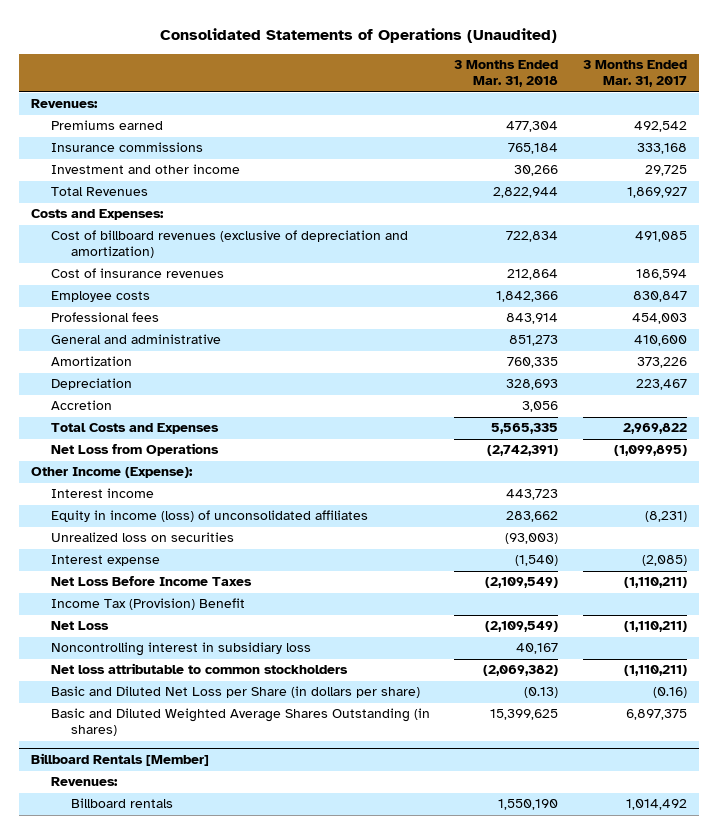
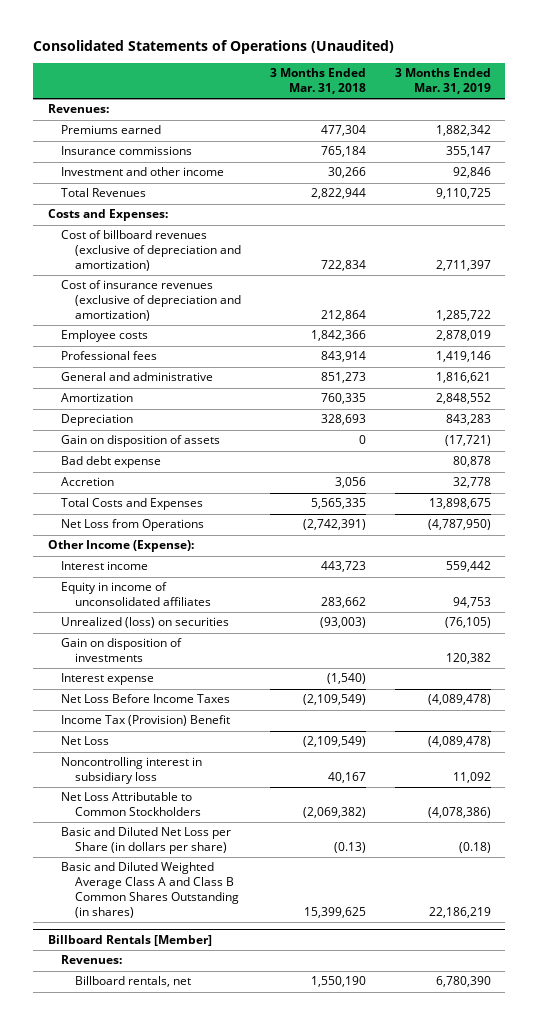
[582,60,687,88] 3 Months Ended Mar. 31, 2017 -> none
none -> [394,68,491,95] 3 Months Ended Mar. 31, 2019
[50,268,224,279] Cost of insurance revenues -> [61,280,241,322] Cost of insurance revenues (exclusive of depreciation and amortization)
none -> [61,435,221,448] Gain on disposition of assets
none -> [61,456,162,469] Bad debt expense
[50,510,368,523] Equity in income (loss) of unconsolidated affiliates -> [61,582,211,607] Equity in income of unconsolidated affiliates
[50,532,234,543] Unrealized loss on securities -> [61,617,230,629] Unrealized (loss) on securities
none -> [61,638,183,663] Gain on disposition of investments
[50,663,348,675] Net loss attributable to common stockholders -> [61,792,201,817] Net Loss Attributable to Common Stockholders
[50,708,430,737] Basic and Diluted Weighted Average Shares Outstanding (in shares) -> [61,862,239,919] Basic and Diluted Weighted Average Class A and Class B Common Shares Outstanding (in shares)
[70,798,173,809] Billboard rentals -> [74,976,191,988] Billboard rentals, net

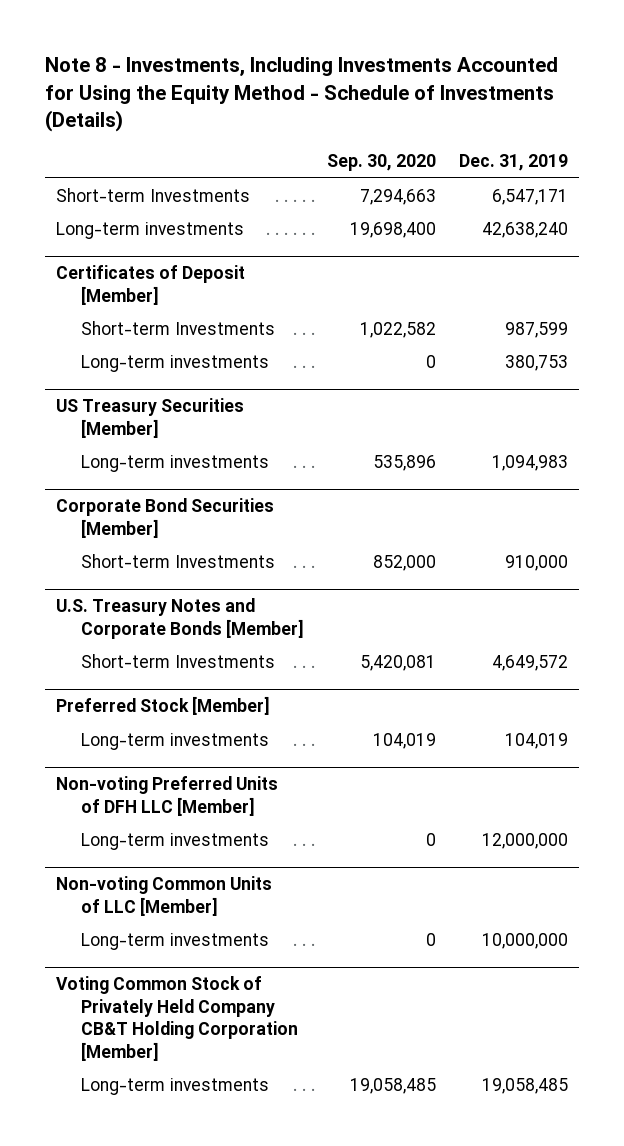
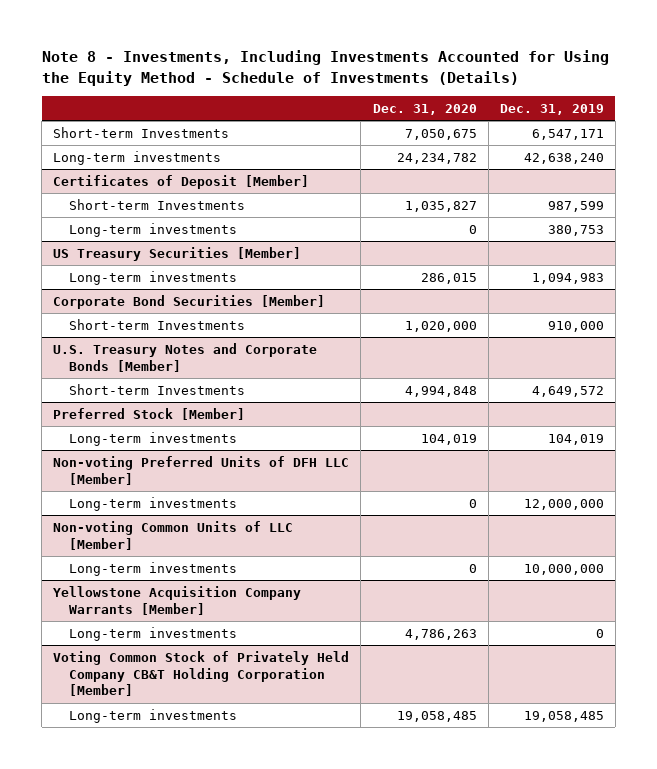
[326,154,436,172] Sep. 30, 2020 -> none
none -> [372,103,477,115] Dec. 31, 2020
none -> [53,585,302,615] Yellowstone Acquisition Company Warrants [Member]
none -> [69,626,238,641] Long-term investments

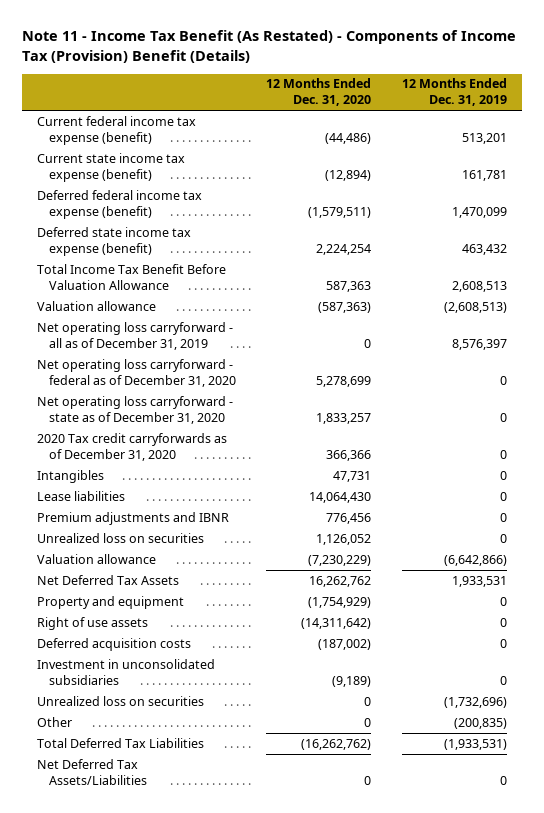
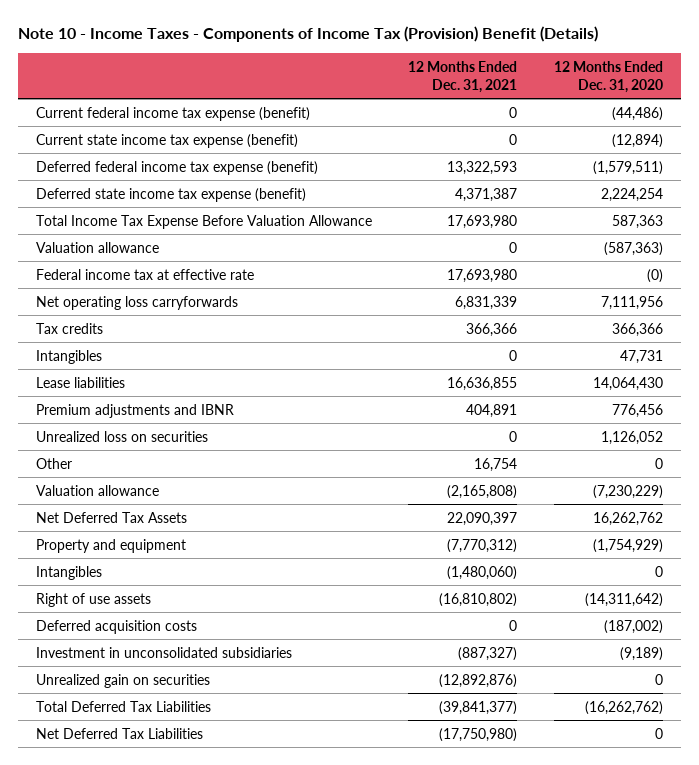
[21,30,516,63] Note 11 - Income Tax Benefit (As Restated) - Components of Income Tax (Provision) Benefit (Details) -> [17,26,598,43] Note 10 - Income Taxes - Components of Income Tax (Provision) Benefit (Details)
[401,78,507,107] 12 Months Ended Dec. 31, 2019 -> none
none -> [408,60,518,93] 12 Months Ended Dec. 31, 2021
[37,263,227,290] Total Income Tax Benefit Before Valuation Allowance -> [36,214,373,229] Total Income Tax Expense Before Valuation Allowance
[37,358,237,387] Net operating loss carryforward - federal as of December 31, 2020 -> none
[37,395,234,424] Net operating loss carryforward - state as of December 31, 2020 -> none
none -> [36,268,255,280] Federal income tax at effective rate
[37,321,234,350] Net operating loss carryforward - all as of December 31, 2019 -> [36,295,239,310] Net operating loss carryforwards
[364,338,372,348] 0 -> [600,295,663,310] 7,111,956
[37,432,228,461] 2020 Tax credit carryforwards as of December 31, 2020 -> [36,322,104,334] Tax credits
[37,716,73,727] Other -> [36,457,73,469] Other
none -> [36,565,103,580] Intangibles
[37,695,205,706] Unrealized loss on securities -> [36,673,211,688] Unrealized gain on securities
[37,758,148,785] Net Deferred Tax Assets/Liabilities -> [36,727,204,739] Net Deferred Tax Liabilities

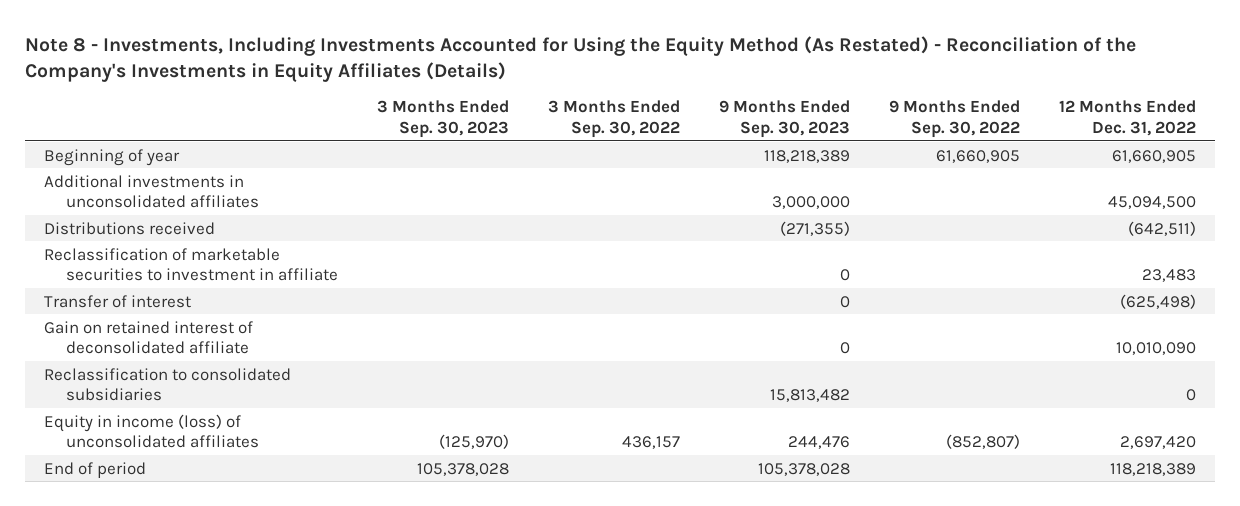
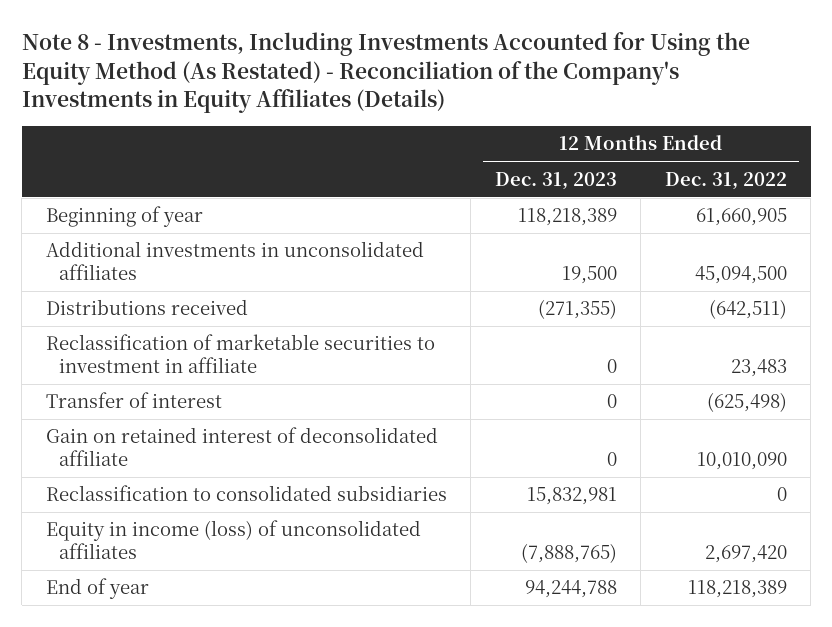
[376,100,509,138] 3 Months Ended Sep. 30, 2023 -> none
[547,100,680,138] 3 Months Ended Sep. 30, 2022 -> none
[718,100,850,138] 9 Months Ended Sep. 30, 2023 -> none
[888,100,1020,138] 9 Months Ended Sep. 30, 2022 -> none
none -> [494,171,617,190] Dec. 31, 2023
[44,461,147,478] End of period -> [45,578,149,600] End of year

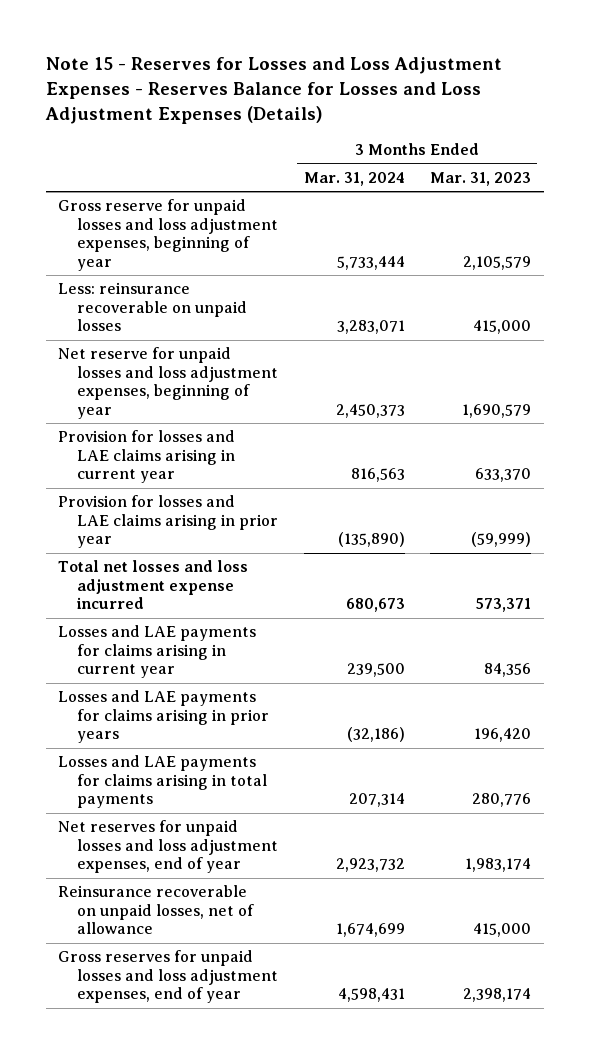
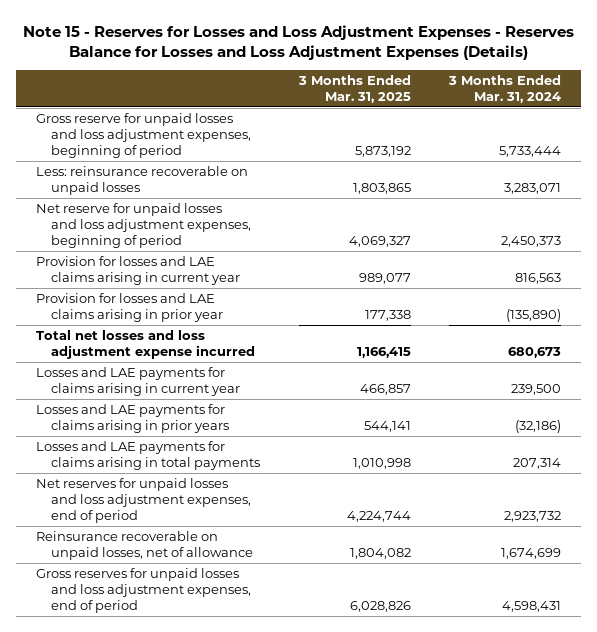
[430,171,532,186] Mar. 31, 2023 -> none
none -> [297,75,411,104] 3 Months Ended Mar. 31, 2025
[58,199,279,271] Gross reserve for unpaid losses and loss adjustment expenses, beginning of year -> [35,112,252,159] Gross reserve for unpaid losses and loss adjustment expenses, beginning of period
[58,347,279,419] Net reserve for unpaid losses and loss adjustment expenses, beginning of year -> [35,202,252,249] Net reserve for unpaid losses and loss adjustment expenses, beginning of period
[58,820,279,874] Net reserves for unpaid losses and loss adjustment expenses, end of year -> [35,477,252,524] Net reserves for unpaid losses and loss adjustment expenses, end of period
[58,950,279,1004] Gross reserves for unpaid losses and loss adjustment expenses, end of year -> [35,567,252,614] Gross reserves for unpaid losses and loss adjustment expenses, end of period

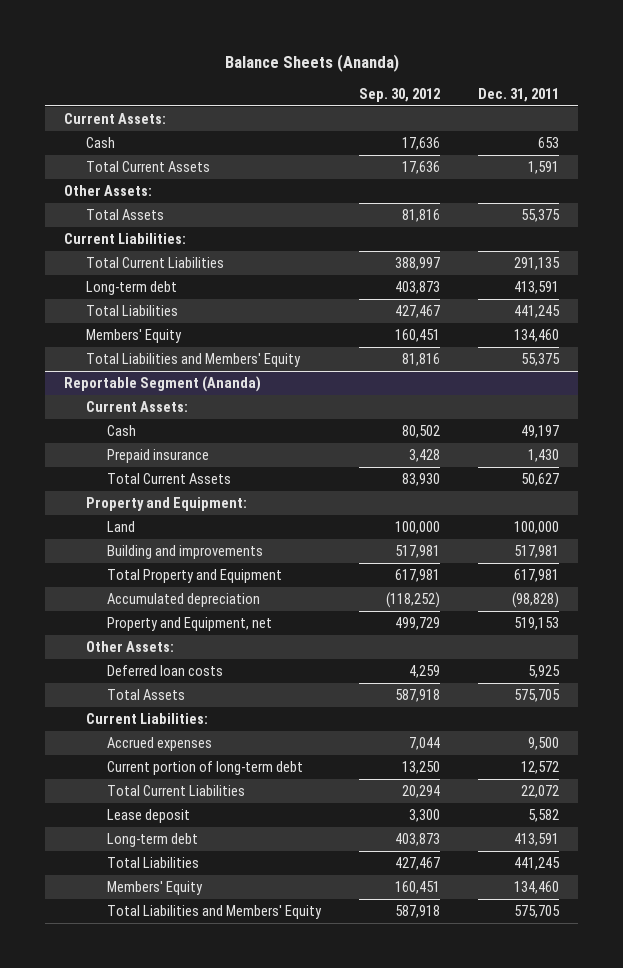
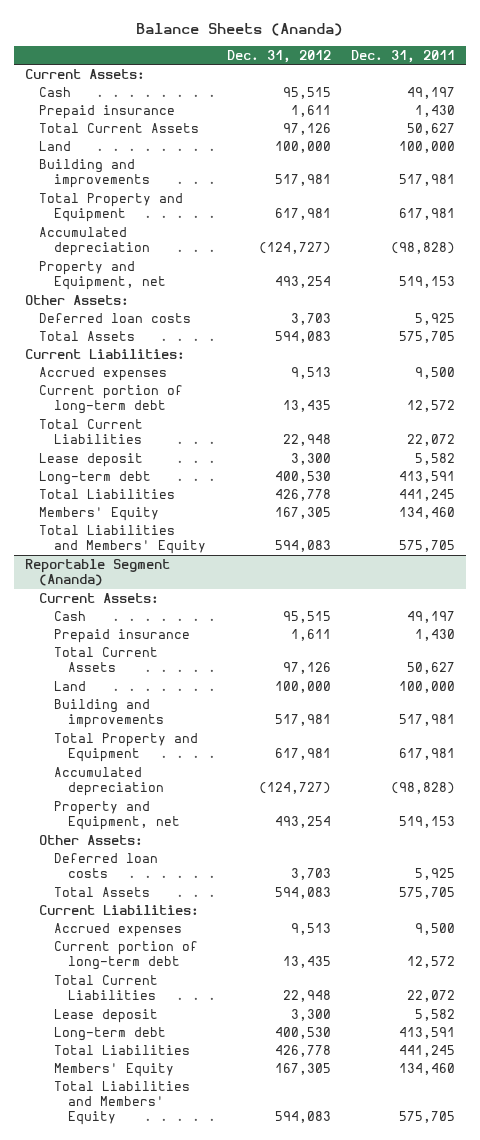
[359,87,441,102] Sep. 30, 2012 -> none
none -> [226,49,331,63] Dec. 31, 2012
[538,136,560,148] 653 -> [407,86,456,99] 49,197
none -> [39,104,176,119] Prepaid insurance
[528,160,560,174] 1,591 -> [407,122,456,135] 50,627
none -> [39,140,72,151] Land
none -> [39,158,150,189] Building and improvements
none -> [39,192,184,223] Total Property and Equipment
none -> [39,226,150,257] Accumulated depreciation
none -> [39,260,166,291] Property and Equipment, net
none -> [39,312,192,323] Deferred loan costs
[521,208,561,222] 55,375 -> [399,330,456,343] 575,705
none -> [39,366,168,381] Accrued expenses
none -> [39,384,184,415] Current portion of long-term debt
[514,256,561,270] 291,135 -> [407,434,456,447] 22,072
none -> [39,452,144,467] Lease deposit
[521,352,561,366] 55,375 -> [399,540,456,553] 575,705
[85,496,247,511] Property and Equipment: -> none

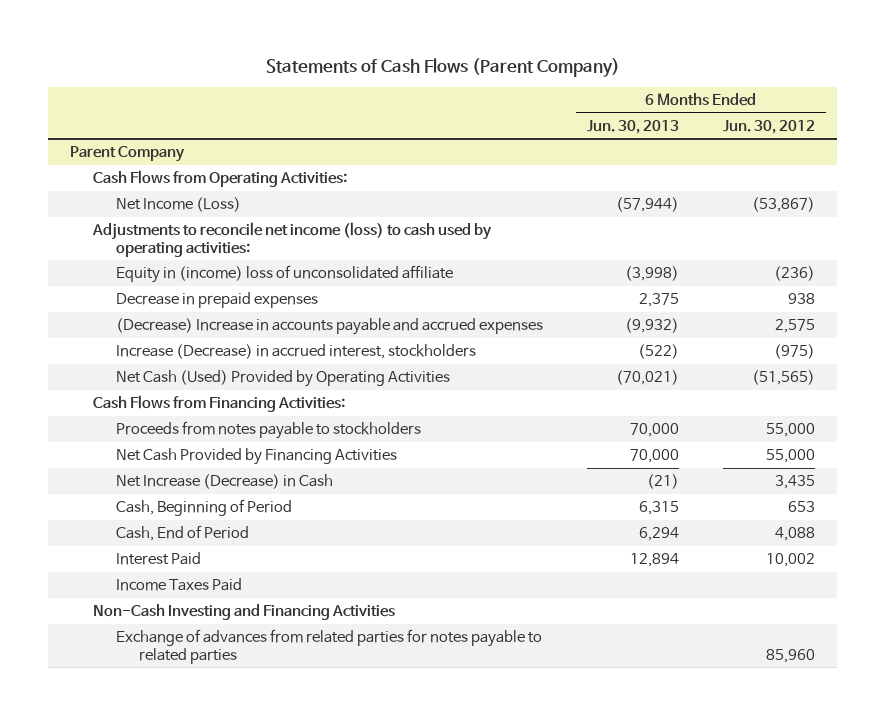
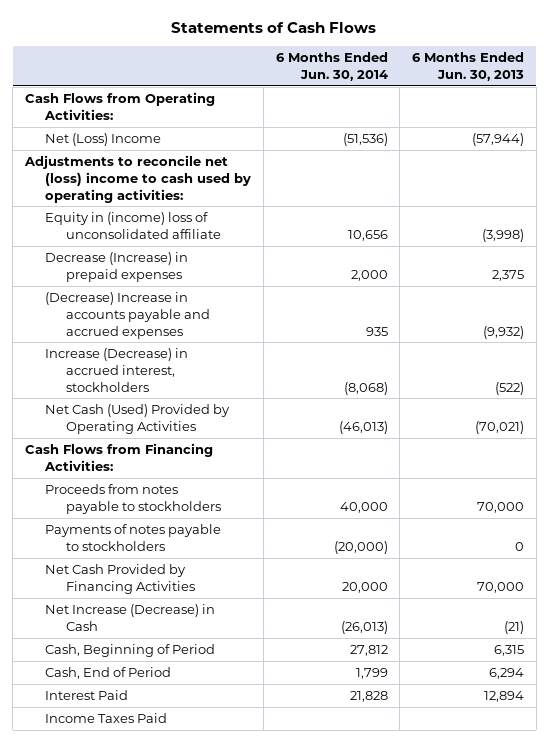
[265,57,620,77] Statements of Cash Flows (Parent Company) -> [171,22,377,34] Statements of Cash Flows
[723,119,816,134] Jun. 30, 2012 -> none
none -> [275,51,388,81] 6 Months Ended Jun. 30, 2014
[70,146,186,163] Parent Company -> none
[116,197,242,213] Net Income (Loss) -> [45,132,162,146] Net (Loss) Income
[92,222,493,257] Adjustments to reconcile net income (loss) to cash used by operating activities: -> [23,154,252,203] Adjustments to reconcile net (loss) income to cash used by operating activities:
[116,292,319,309] Decrease in prepaid expenses -> [45,251,189,282] Decrease (Increase) in prepaid expenses
none -> [45,523,222,551] Payments of notes payable to stockholders
[93,604,396,621] Non-Cash Investing and Financing Activities -> none
[116,629,543,664] Exchange of advances from related parties for notes payable to related parties -> none

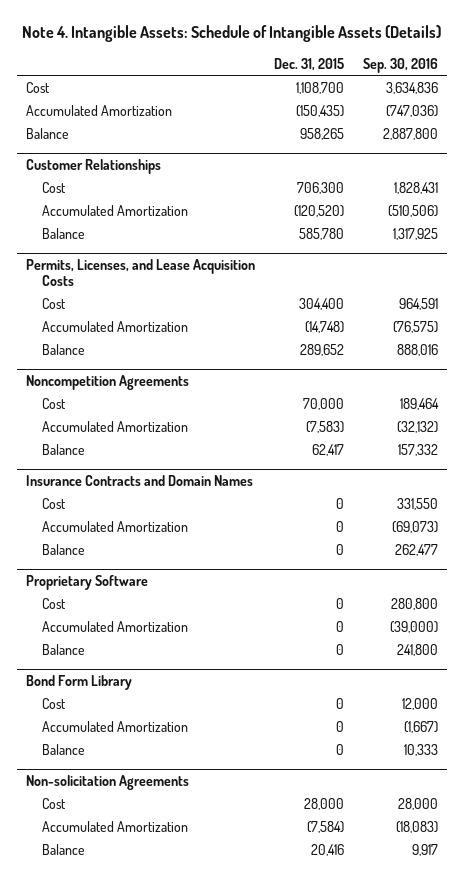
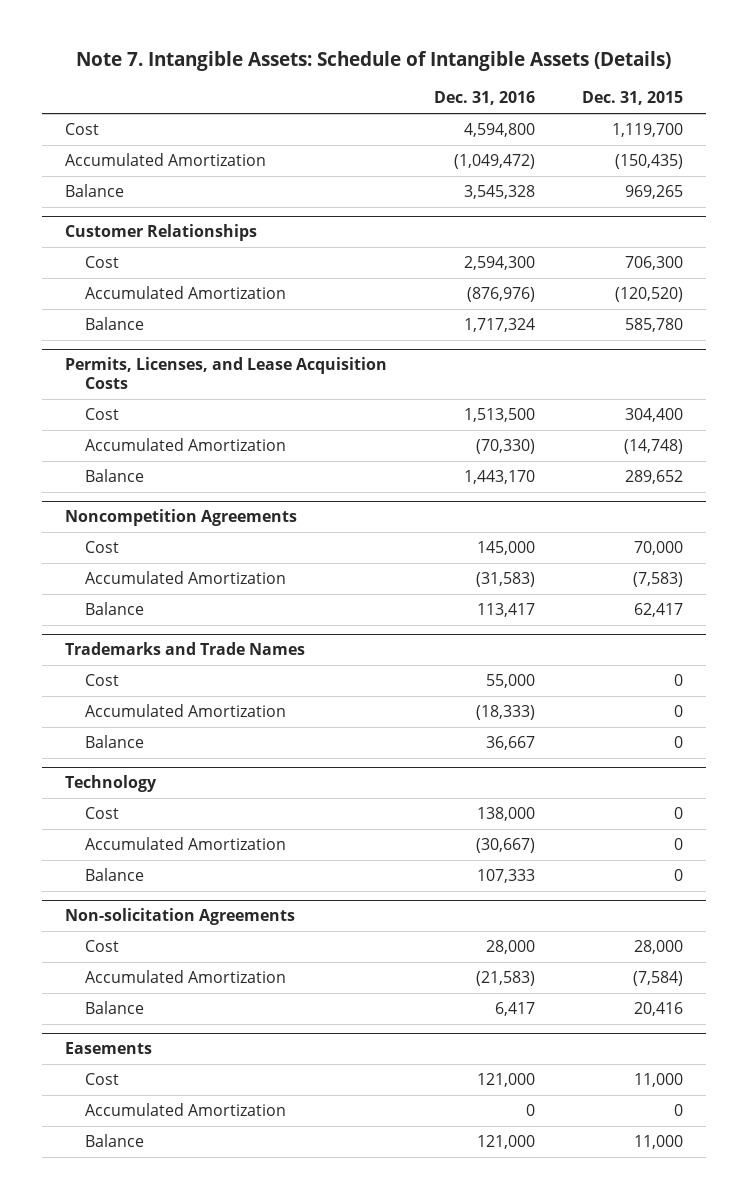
[21,25,441,43] Note 4. Intangible Assets: Schedule of Intangible Assets (Details) -> [75,51,671,72] Note 7. Intangible Assets: Schedule of Intangible Assets (Details)
[362,57,438,73] Sep. 30, 2016 -> none
none -> [433,91,535,106] Dec. 31, 2016
[295,81,344,94] 1,108,700 -> [611,123,683,138] 1,119,700
[299,127,344,140] 958,265 -> [624,185,683,200] 969,265
[26,474,254,486] Insurance Contracts and Domain Names -> none
[41,497,66,509] Cost -> none
[41,520,188,532] Accumulated Amortization -> none
[41,543,85,555] Balance -> none
[26,574,149,590] Proprietary Software -> none
none -> [65,642,306,656] Trademarks and Trade Names
[26,674,133,690] Bond Form Library -> none
none -> [65,775,158,793] Technology
none -> [65,1042,153,1055] Easements
none -> [85,1073,120,1086] Cost
none -> [85,1103,287,1117] Accumulated Amortization
none -> [85,1134,145,1148] Balance

